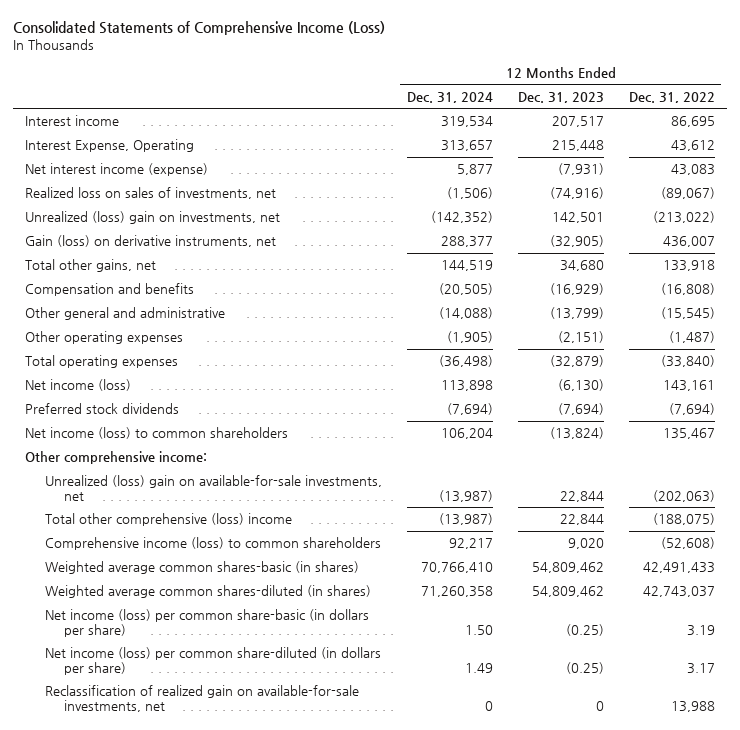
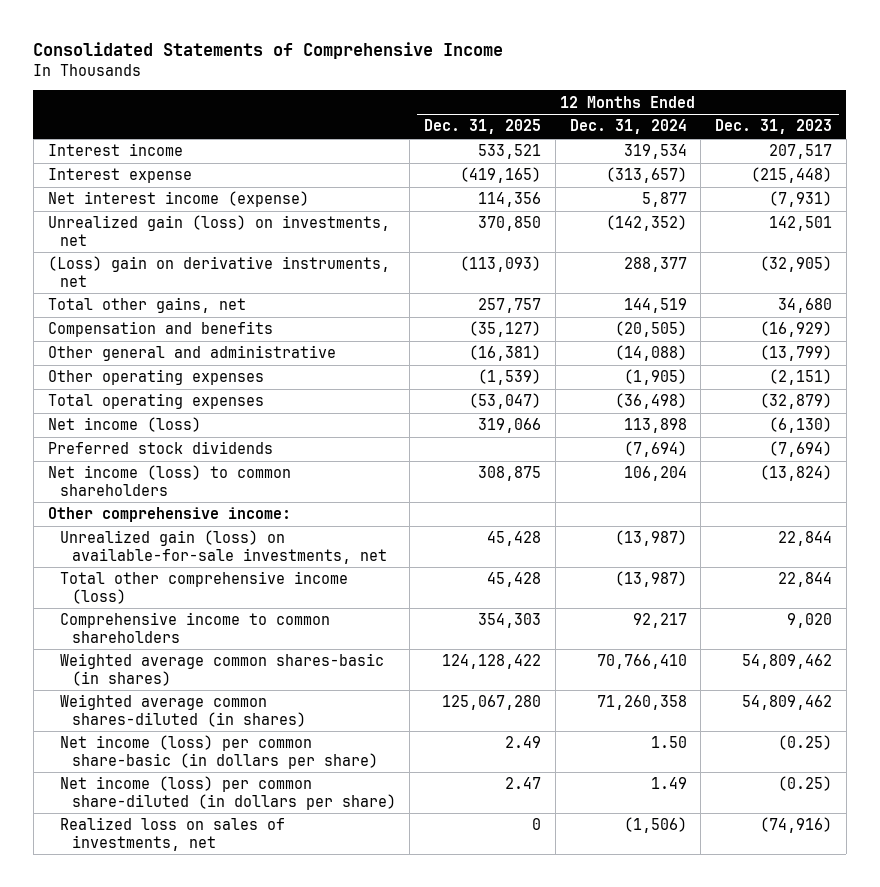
[12,21,385,36] Consolidated Statements of Comprehensive Income (Loss) -> [33,42,504,60] Consolidated Statements of Comprehensive Income
[628,92,715,104] Dec. 31, 2022 -> none
none -> [424,119,542,135] Dec. 31, 2025
[25,139,195,153] Interest Expense, Operating -> [47,168,192,184] Interest expense
[440,140,493,152] 313,657 -> [605,167,687,184] (313,657)
[551,140,604,152] 215,448 -> [751,167,833,184] (215,448)
[25,211,281,225] Unrealized (loss) gain on investments, net -> [47,215,390,246] Unrealized gain (loss) on investments, net
[25,235,277,248] Gain (loss) on derivative instruments, net -> [47,256,390,287] (Loss) gain on derivative instruments, net
[44,475,382,501] Unrealized (loss) gain on available-for-sale investments, net -> [59,530,387,564] Unrealized gain (loss) on available-for-sale investments, net
[44,513,292,527] Total other comprehensive (loss) income -> [59,571,348,604] Total other comprehensive income (loss)
[44,537,381,551] Comprehensive income (loss) to common shareholders -> [59,612,330,643] Comprehensive income to common shareholders
[44,685,359,712] Reclassification of realized gain on available-for-sale investments, net -> none
[25,187,277,200] Realized loss on sales of investments, net -> [59,817,285,851] Realized loss on sales of investments, net

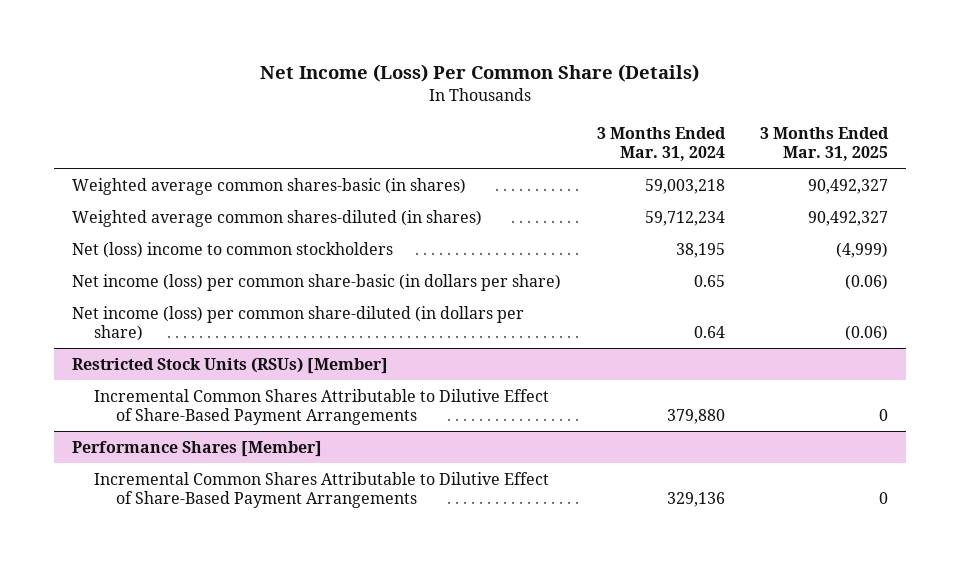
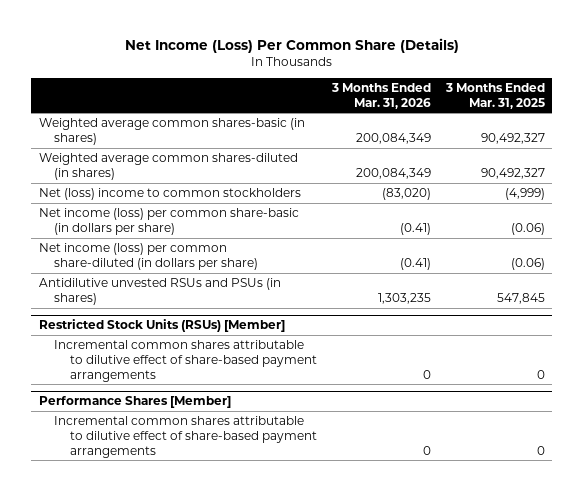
[596,126,726,162] 3 Months Ended Mar. 31, 2024 -> none
none -> [331,82,432,109] 3 Months Ended Mar. 31, 2026
none -> [38,278,281,305] Antidilutive unvested RSUs and PSUs (in shares)
[94,388,550,426] Incremental Common Shares Attributable to Dilutive Effect of Share-Based Payment Arrangements -> [54,340,318,382] Incremental common shares attributable to dilutive effect of share-based payment arrangements
[94,471,550,509] Incremental Common Shares Attributable to Dilutive Effect of Share-Based Payment Arrangements -> [54,416,318,458] Incremental common shares attributable to dilutive effect of share-based payment arrangements

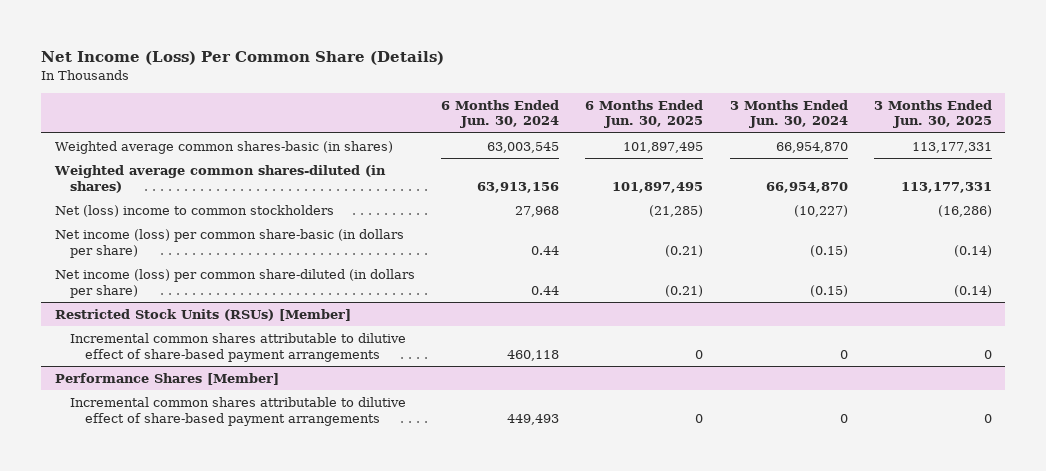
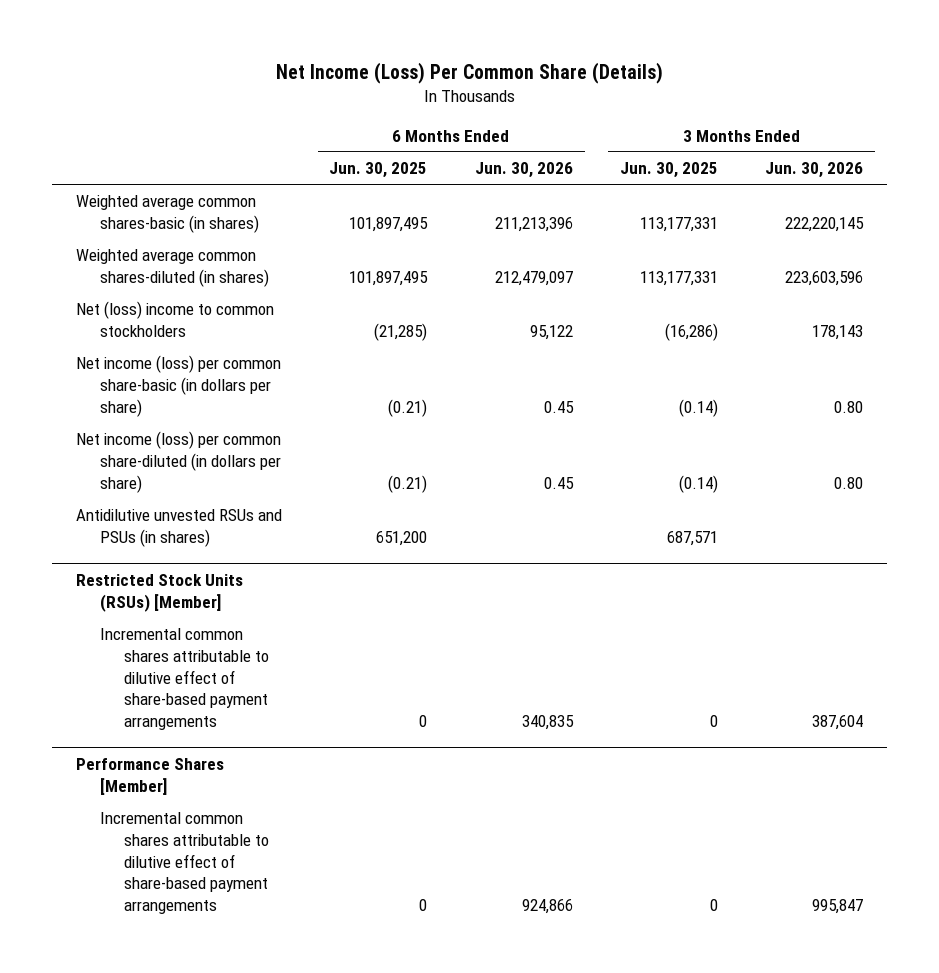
[440,99,559,129] 6 Months Ended Jun. 30, 2024 -> none
[729,99,848,129] 3 Months Ended Jun. 30, 2024 -> none
none -> [474,162,573,179] Jun. 30, 2026
none -> [765,162,864,179] Jun. 30, 2026
none -> [76,509,283,548] Antidilutive unvested RSUs and PSUs (in shares)

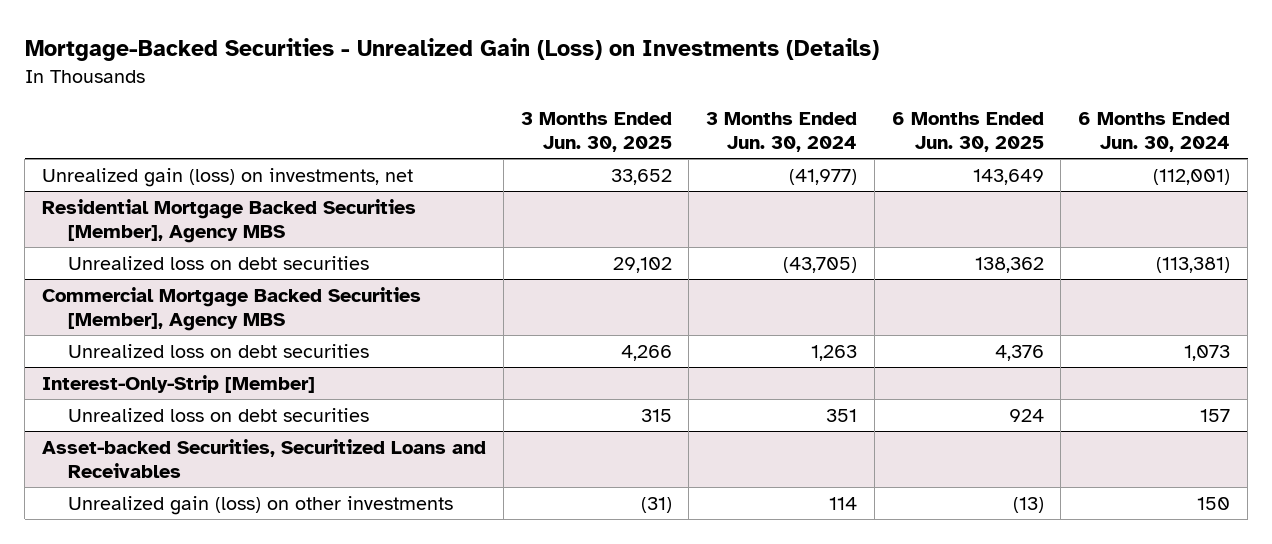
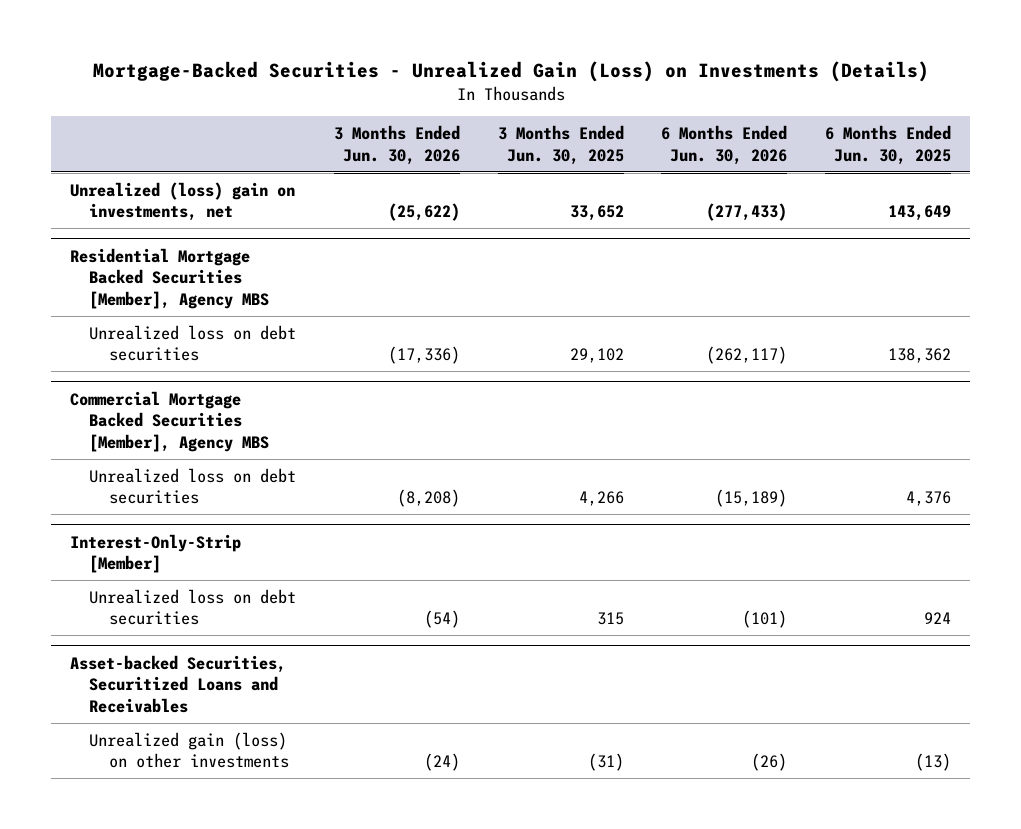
[706,112,858,153] 3 Months Ended Jun. 30, 2024 -> none
[1078,112,1231,153] 6 Months Ended Jun. 30, 2024 -> none
none -> [334,125,461,165] 3 Months Ended Jun. 30, 2026
none -> [661,125,788,165] 6 Months Ended Jun. 30, 2026
[42,167,414,187] Unrealized gain (loss) on investments, net -> [69,181,295,222] Unrealized (loss) gain on investments, net

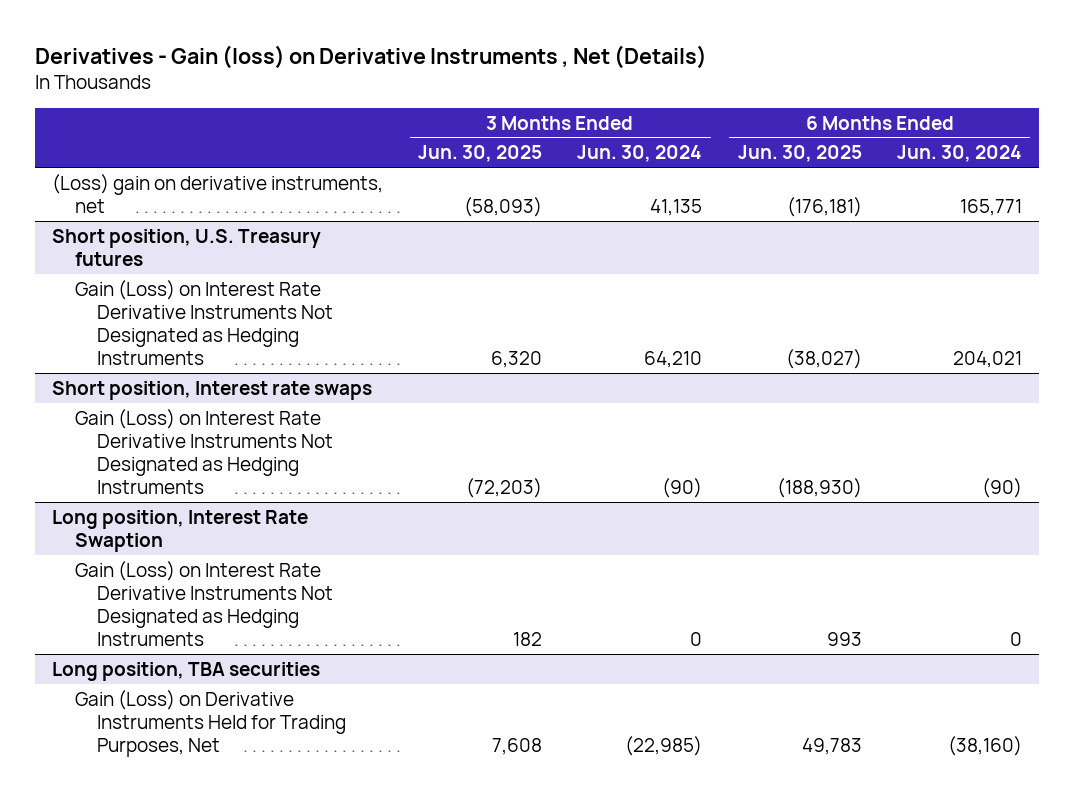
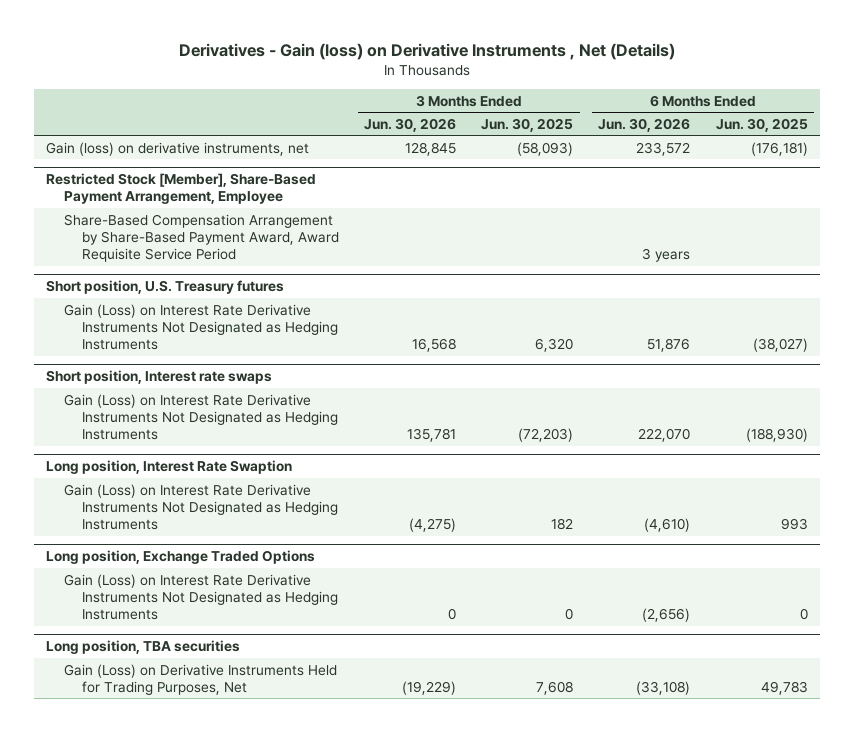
[577,145,703,163] Jun. 30, 2024 -> none
[896,145,1022,163] Jun. 30, 2024 -> none
none -> [364,117,457,132] Jun. 30, 2026
none -> [598,117,691,132] Jun. 30, 2026
[52,173,384,213] (Loss) gain on derivative instruments, net -> [46,141,310,156] Gain (loss) on derivative instruments, net
none -> [46,173,317,205] Restricted Stock [Member], Share-Based Payment Arrangement, Employee
none -> [64,213,340,263] Share-Based Compensation Arrangement by Share-Based Payment Award, Award Requisite Service Period
none -> [46,550,316,565] Long position, Exchange Traded Options
none -> [64,573,339,621] Gain (Loss) on Interest Rate Derivative Instruments Not Designated as Hedging Instruments

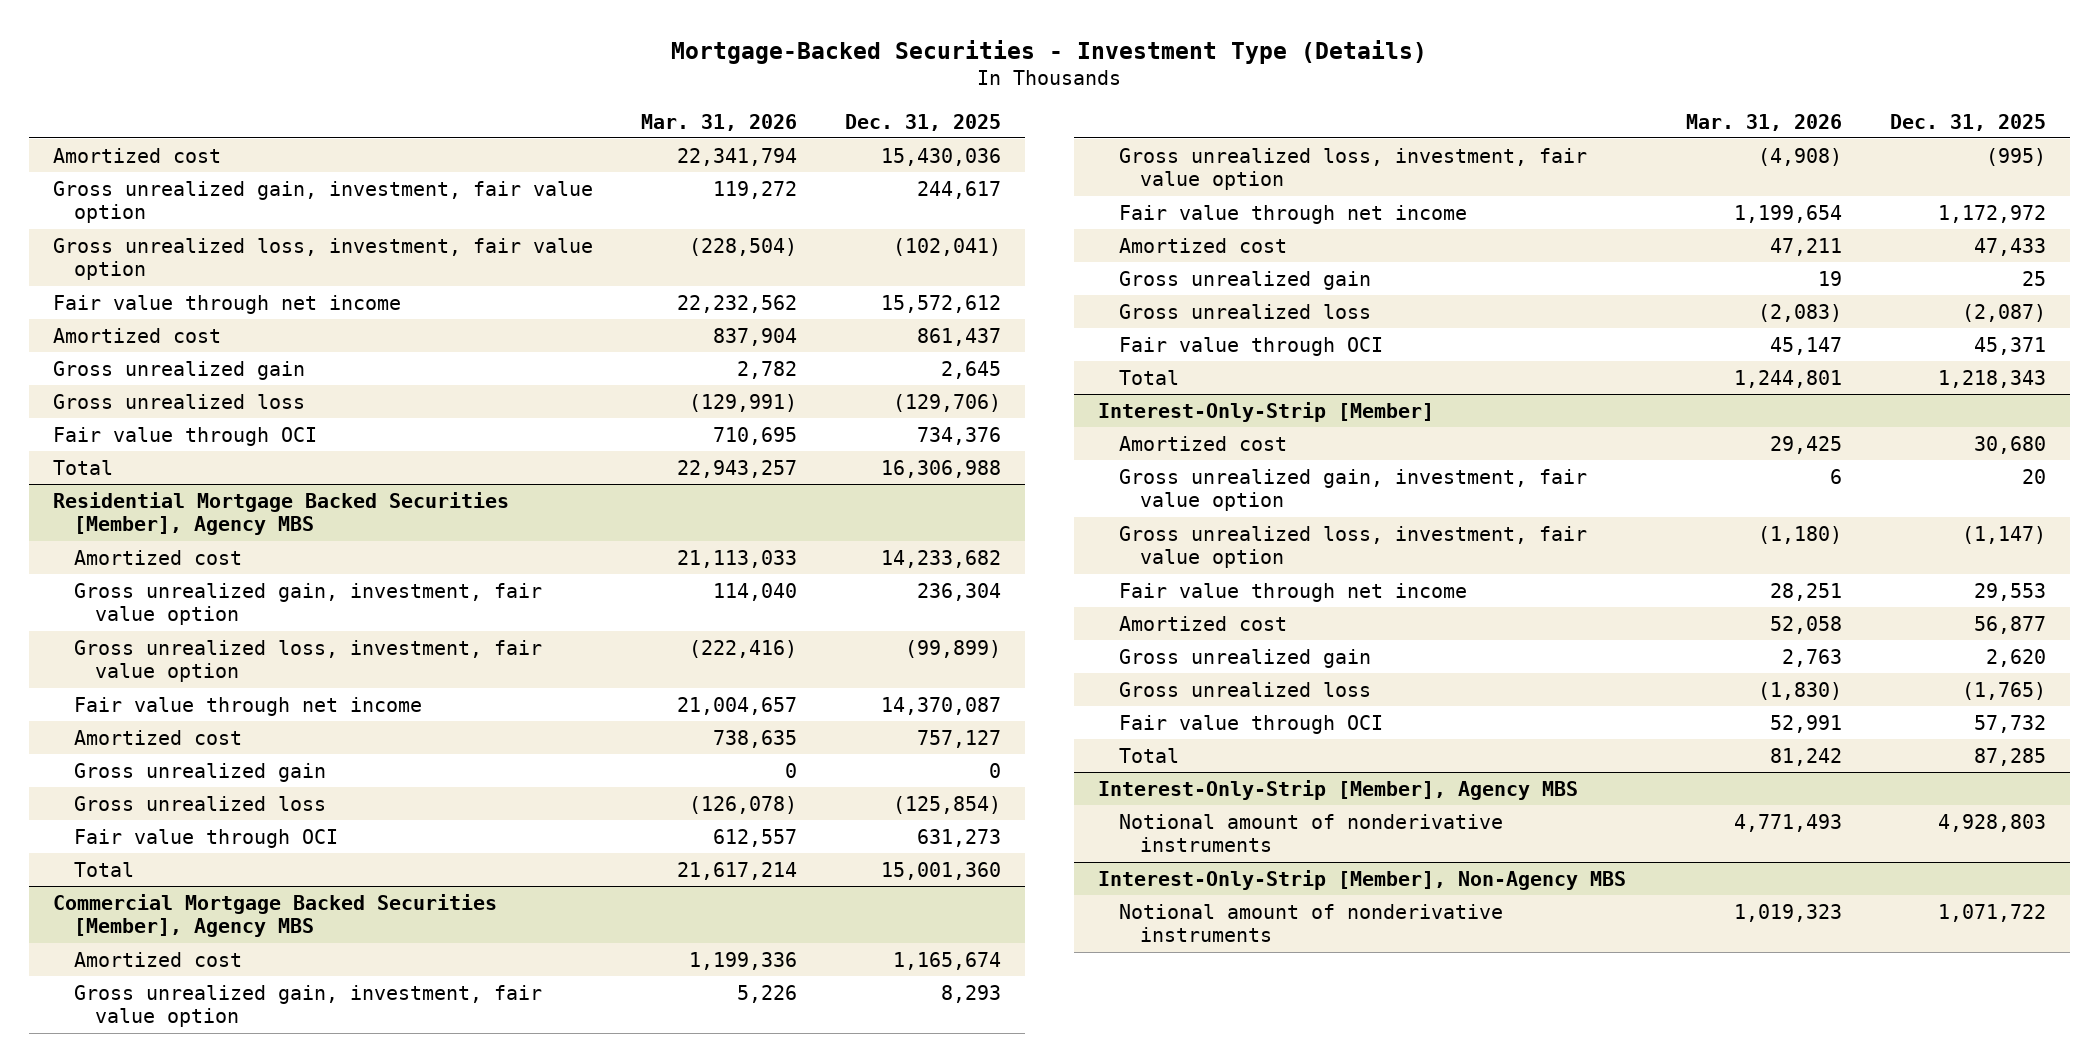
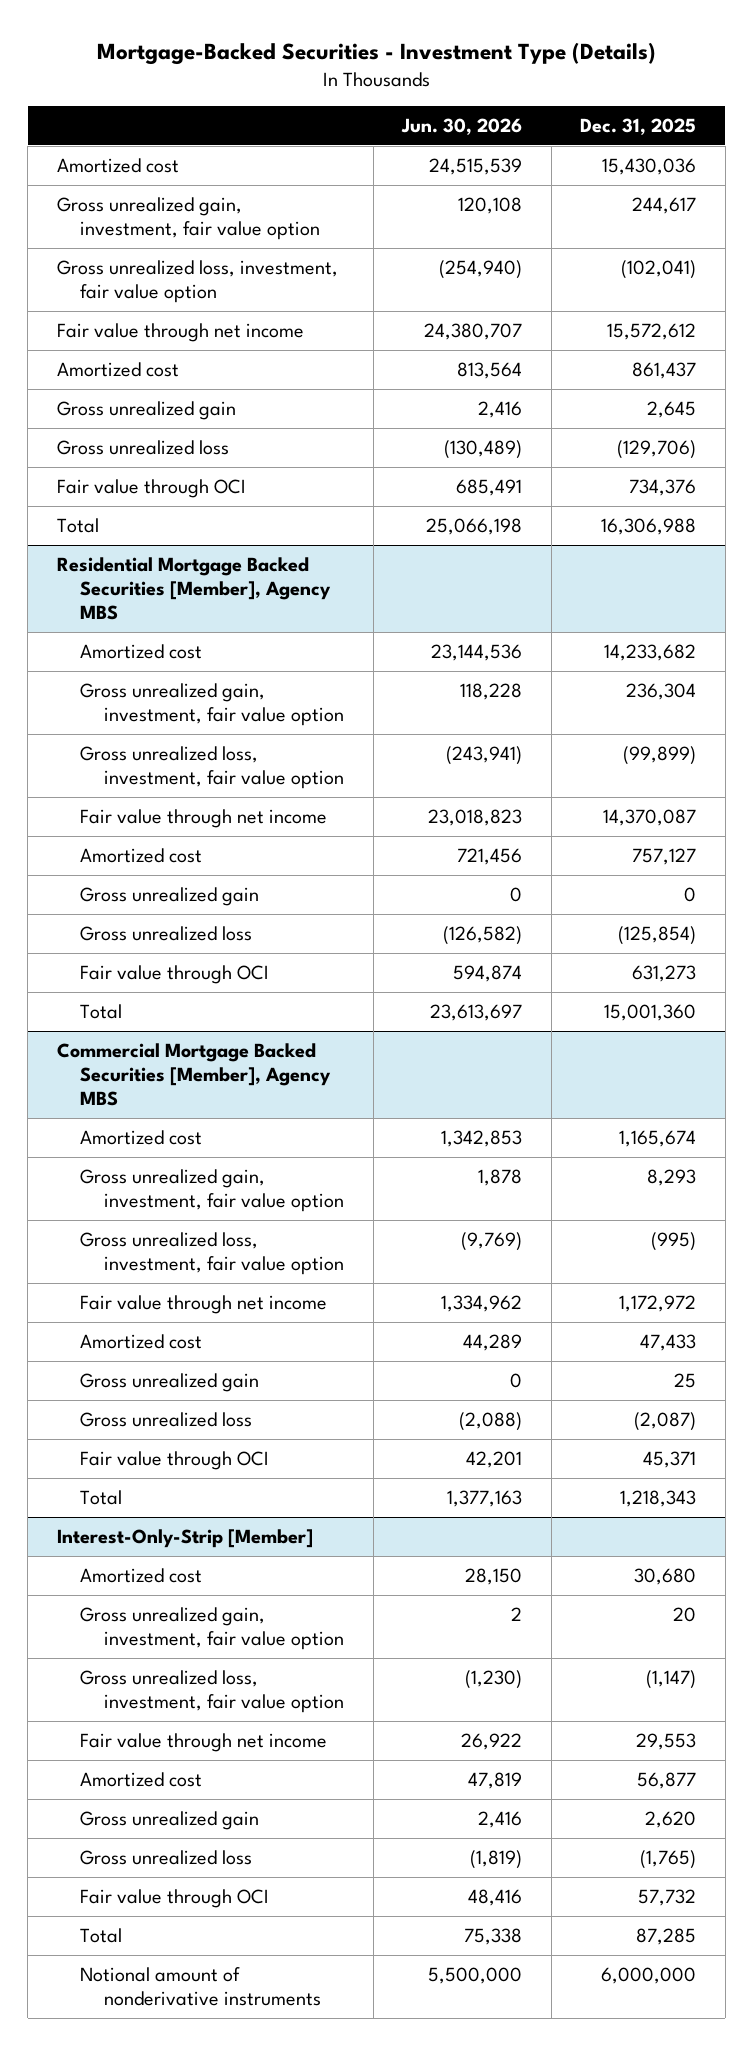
[640,113,797,131] Mar. 31, 2026 -> none
none -> [401,117,523,135] Jun. 30, 2026
[1097,779,1578,800] Interest-Only-Strip [Member], Agency MBS -> none
[1097,869,1626,890] Interest-Only-Strip [Member], Non-Agency MBS -> none
[1118,903,1503,943] Notional amount of nonderivative instruments -> none
[1937,813,2046,832] 4,928,803 -> [601,1967,697,1985] 6,000,000

